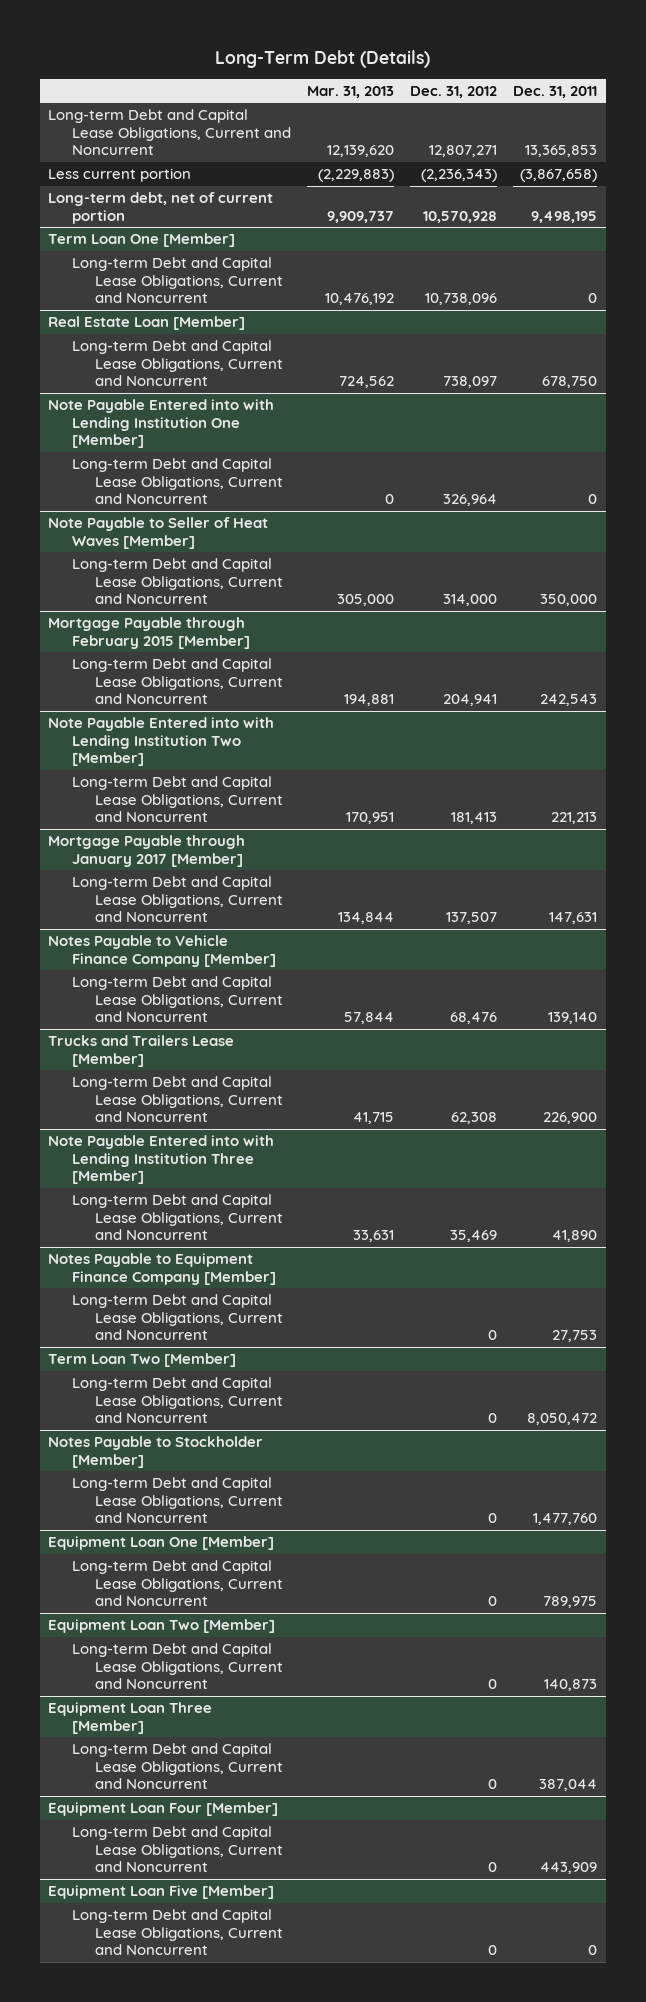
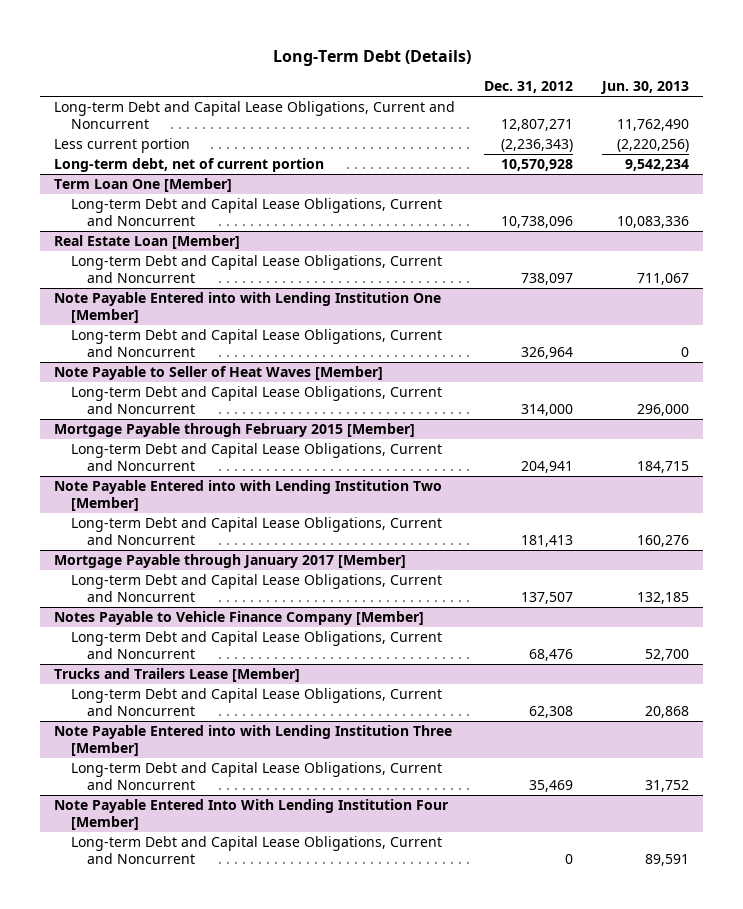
[306,86,394,99] Mar. 31, 2013 -> none
[513,86,598,99] Dec. 31, 2011 -> none
none -> [599,81,689,95] Jun. 30, 2013
[48,1253,276,1285] Notes Payable to Equipment Finance Company [Member] -> none
[71,1294,284,1341] Long-term Debt and Capital Lease Obligations, Current and Noncurrent -> none
[48,1353,237,1368] Term Loan Two [Member] -> none
[71,1377,284,1424] Long-term Debt and Capital Lease Obligations, Current and Noncurrent -> none
[48,1436,264,1468] Notes Payable to Stockholder [Member] -> none
[71,1477,284,1524] Long-term Debt and Capital Lease Obligations, Current and Noncurrent -> none
[48,1536,275,1551] Equipment Loan One [Member] -> none
[71,1560,284,1607] Long-term Debt and Capital Lease Obligations, Current and Noncurrent -> none
[48,1619,276,1634] Equipment Loan Two [Member] -> none
[71,1643,284,1690] Long-term Debt and Capital Lease Obligations, Current and Noncurrent -> none
[48,1702,213,1734] Equipment Loan Three [Member] -> none
[71,1743,284,1790] Long-term Debt and Capital Lease Obligations, Current and Noncurrent -> none
[48,1802,279,1817] Equipment Loan Four [Member] -> none
[71,1826,284,1873] Long-term Debt and Capital Lease Obligations, Current and Noncurrent -> none
[48,1885,275,1900] Equipment Loan Five [Member] -> none
none -> [54,799,450,830] Note Payable Entered Into With Lending Institution Four [Member]

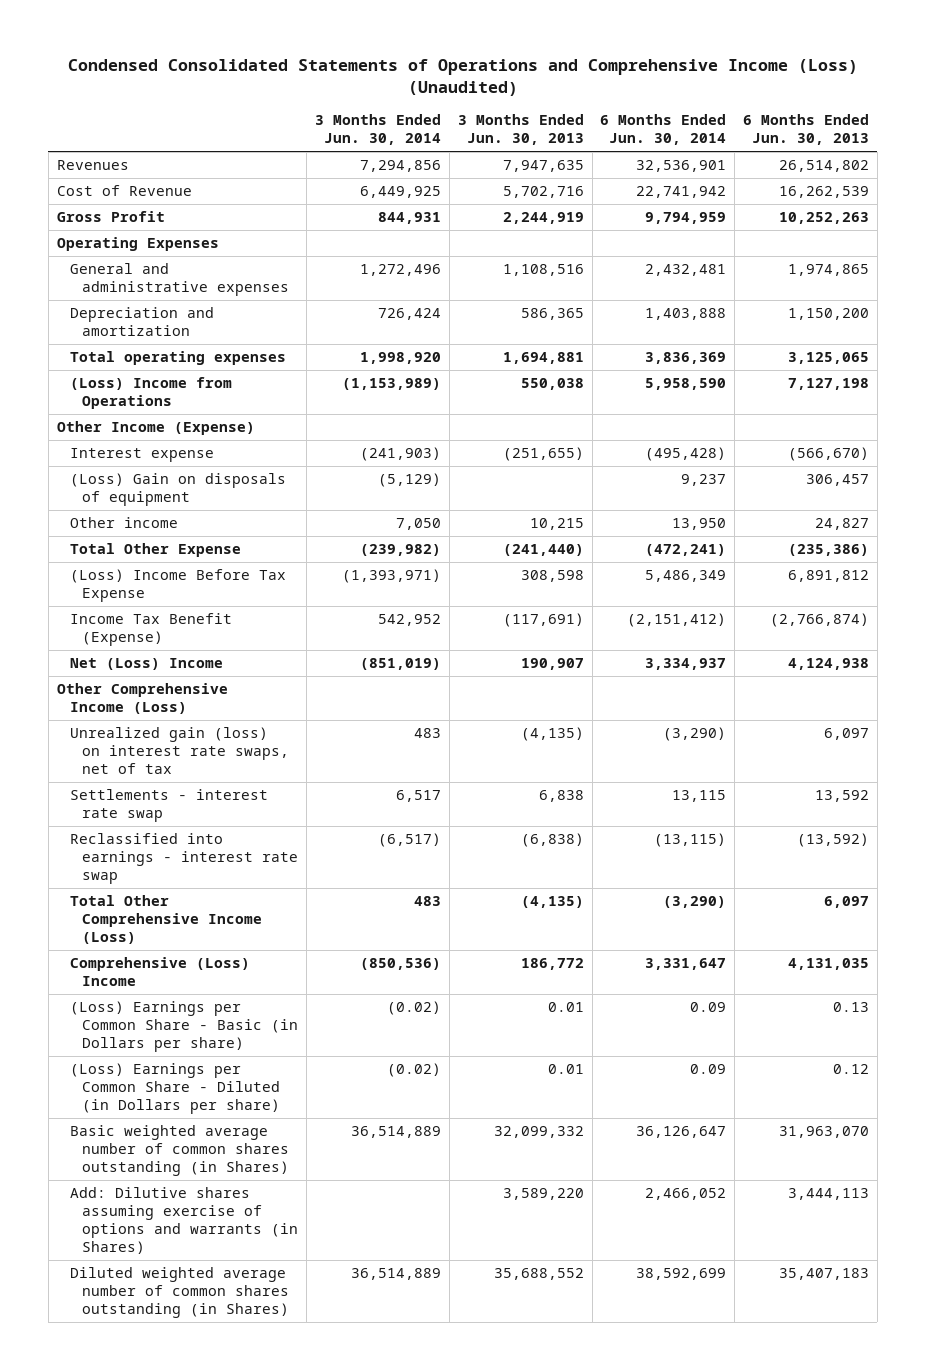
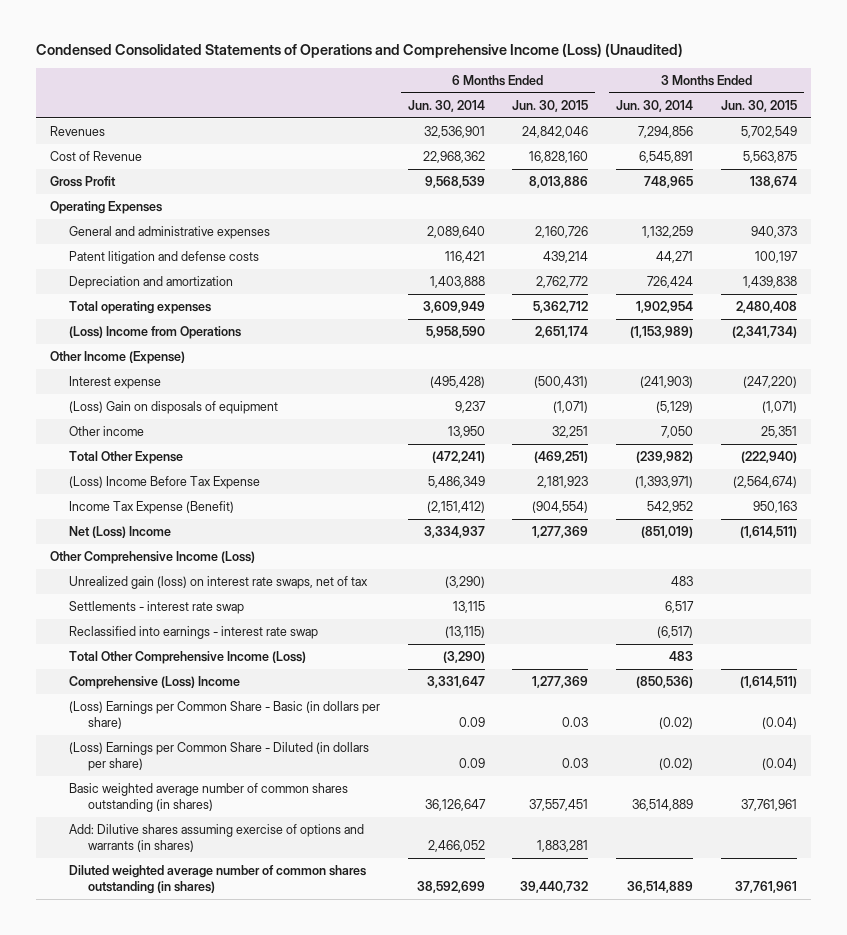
[457,114,584,146] 3 Months Ended Jun. 30, 2013 -> none
[743,114,870,146] 6 Months Ended Jun. 30, 2013 -> none
none -> [512,99,589,112] Jun. 30, 2015
none -> [721,99,798,112] Jun. 30, 2015
[360,186,442,199] 6,449,925 -> [639,151,694,164] 6,545,891
[636,186,727,199] 22,741,942 -> [422,151,485,164] 22,968,362
[378,212,442,225] 844,931 -> [644,176,694,189] 748,965
[645,212,727,225] 9,794,959 -> [424,176,485,189] 9,568,539
[360,264,442,277] 1,272,496 -> [642,226,694,239] 1,132,259
[645,264,727,277] 2,432,481 -> [426,226,485,239] 2,089,640
none -> [68,251,259,265] Patent litigation and defense costs
[360,352,442,365] 1,998,920 -> [636,301,694,314] 1,902,954
[645,352,727,365] 3,836,369 -> [422,301,485,314] 3,609,949
[69,613,232,647] Income Tax Benefit (Expense) -> [68,501,234,515] Income Tax Expense (Benefit)
[69,1001,299,1053] (Loss) Earnings per Common Share - Basic (in Dollars per share) -> [68,701,380,729] (Loss) Earnings per Common Share - Basic (in dollars per share)
[69,1063,281,1115] (Loss) Earnings per Common Share - Diluted (in Dollars per share) -> [68,742,369,771] (Loss) Earnings per Common Share - Diluted (in dollars per share)
[69,1125,290,1177] Basic weighted average number of common shares outstanding (in Shares) -> [68,783,348,812] Basic weighted average number of common shares outstanding (in shares)
[69,1187,299,1255] Add: Dilutive shares assuming exercise of options and warrants (in Shares) -> [68,824,364,852] Add: Dilutive shares assuming exercise of options and warrants (in shares)
[69,1267,290,1319] Diluted weighted average number of common shares outstanding (in Shares) -> [68,865,366,894] Diluted weighted average number of common shares outstanding (in shares)

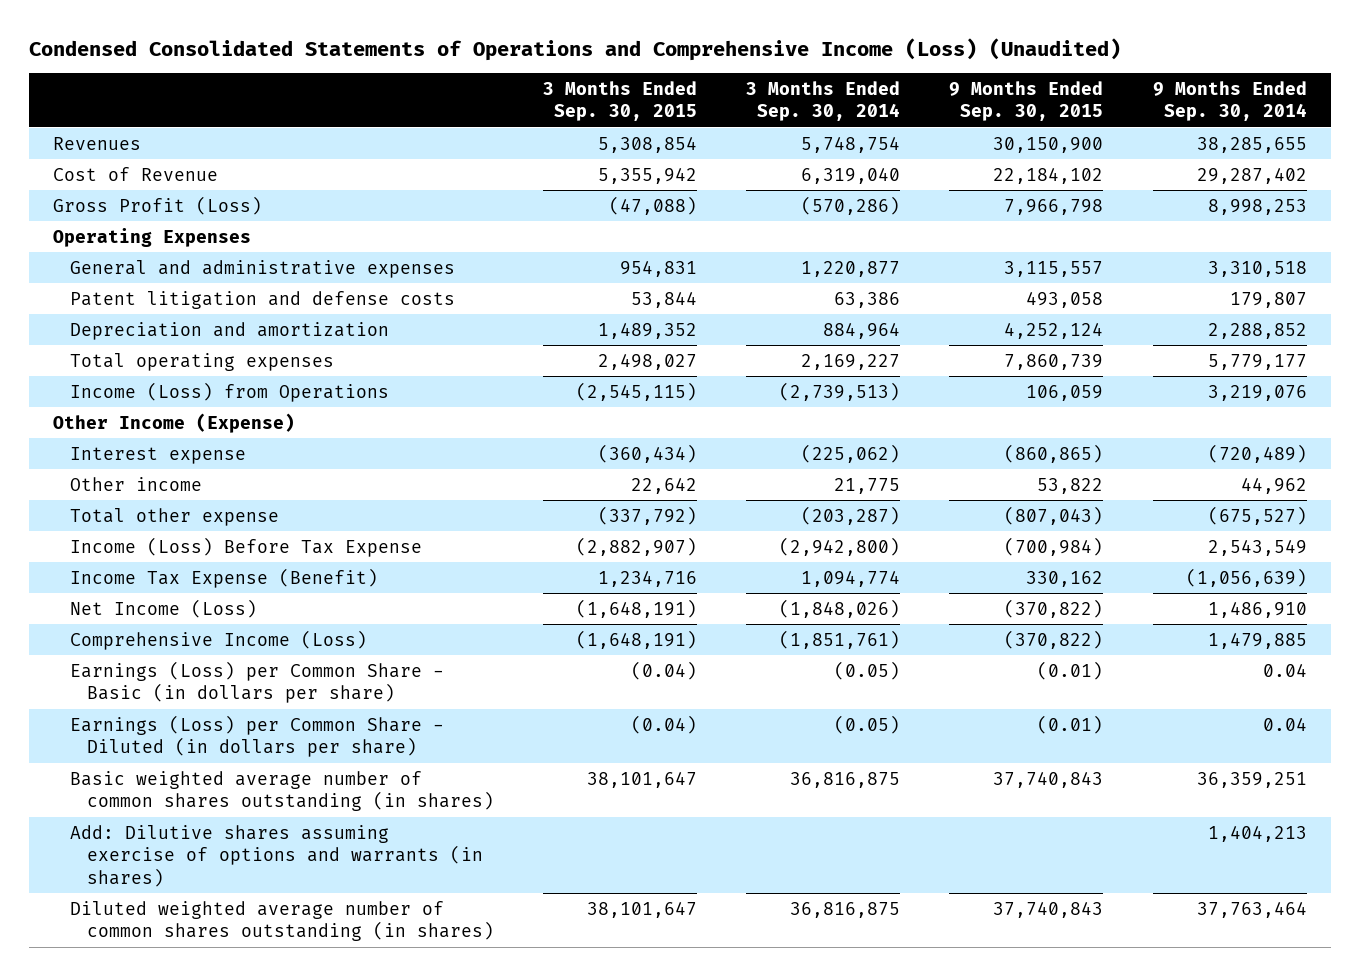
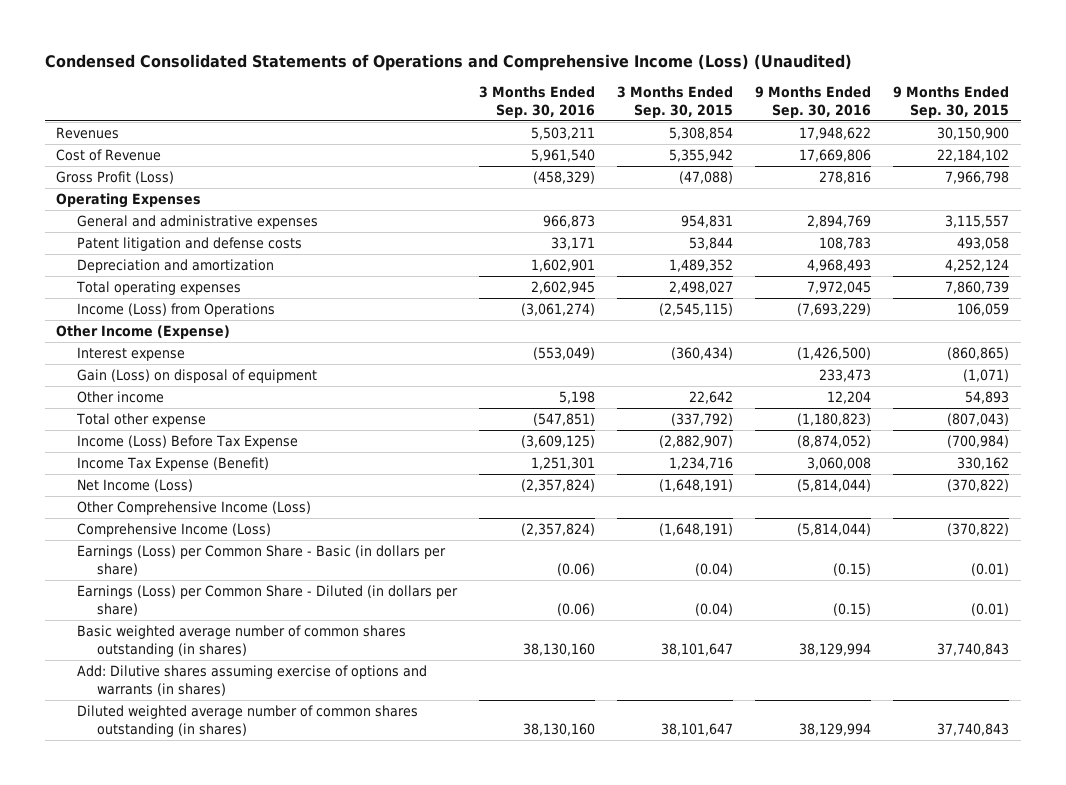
[746,80,901,122] 3 Months Ended Sep. 30, 2014 -> none
[1152,80,1307,122] 9 Months Ended Sep. 30, 2014 -> none
none -> [478,86,595,118] 3 Months Ended Sep. 30, 2016
none -> [755,86,872,118] 9 Months Ended Sep. 30, 2016
none -> [76,369,317,384] Gain (Loss) on disposal of equipment
[1037,477,1104,494] 53,822 -> [965,391,1010,405] 54,893
none -> [76,501,311,516] Other Comprehensive Income (Loss)

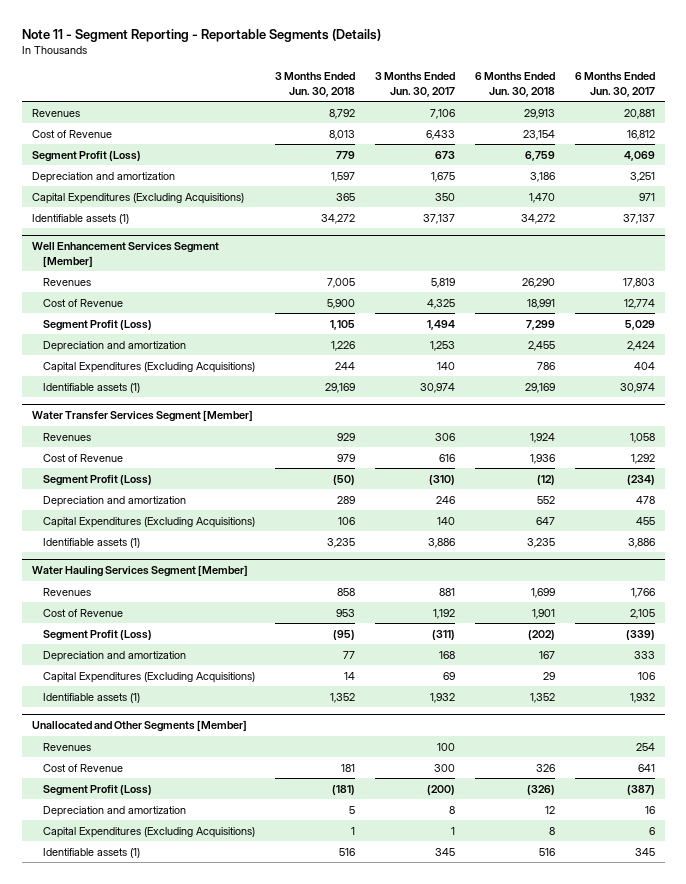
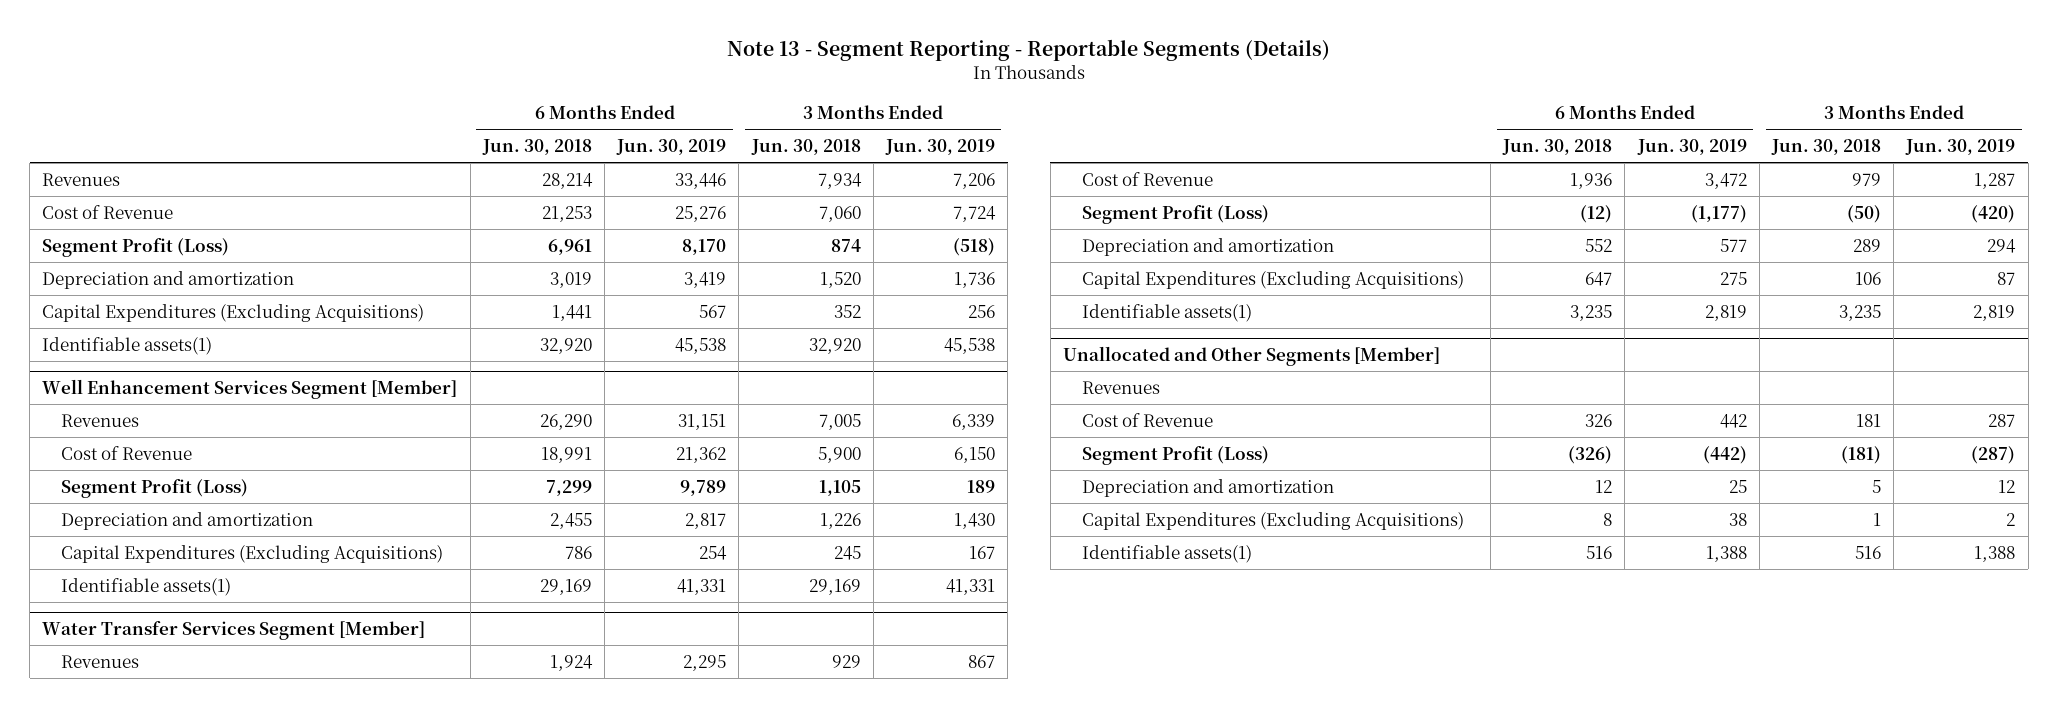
[21,28,381,42] Note 11 - Segment Reporting - Reportable Segments (Details) -> [726,39,1330,62] Note 13 - Segment Reporting - Reportable Segments (Details)
[374,71,455,97] 3 Months Ended Jun. 30, 2017 -> none
[574,71,655,97] 6 Months Ended Jun. 30, 2017 -> none
none -> [616,139,727,156] Jun. 30, 2019
none -> [885,139,996,156] Jun. 30, 2019
[328,108,355,119] 8,792 -> [817,172,862,189] 7,934
[523,108,555,119] 29,913 -> [541,172,593,189] 28,214
[328,129,355,140] 8,013 -> [818,205,861,222] 7,060
[522,129,555,140] 23,154 -> [541,205,592,222] 21,253
[335,150,355,159] 779 -> [830,238,861,252] 874
[524,150,555,161] 6,759 -> [547,238,592,255] 6,961
[330,171,355,182] 1,597 -> [819,271,861,288] 1,520
[529,171,555,182] 3,186 -> [549,271,592,288] 3,019
[335,192,355,201] 365 -> [833,304,861,318] 352
[528,192,555,203] 1,470 -> [551,304,592,321] 1,441
[31,213,129,224] Identifiable assets (1) -> [42,336,213,355] Identifiable assets(1)
[320,213,355,224] 34,272 -> [808,337,861,354] 32,920
[520,213,555,224] 34,272 -> [539,337,592,354] 32,920
[334,361,355,370] 244 -> [833,545,861,560] 245
[42,382,140,393] Identifiable assets (1) -> [61,577,232,596] Identifiable assets(1)
[31,565,248,578] Water Hauling Services Segment [Member] -> none
[42,587,91,596] Revenues -> none
[42,608,123,617] Cost of Revenue -> none
[42,629,152,641] Segment Profit (Loss) -> none
[42,650,186,662] Depreciation and amortization -> none
[42,671,255,683] Capital Expenditures (Excluding Acquisitions) -> none
[42,692,140,703] Identifiable assets (1) -> none
[42,537,140,548] Identifiable assets (1) -> [1081,303,1252,322] Identifiable assets(1)
[42,847,140,858] Identifiable assets (1) -> [1081,544,1252,563] Identifiable assets(1)

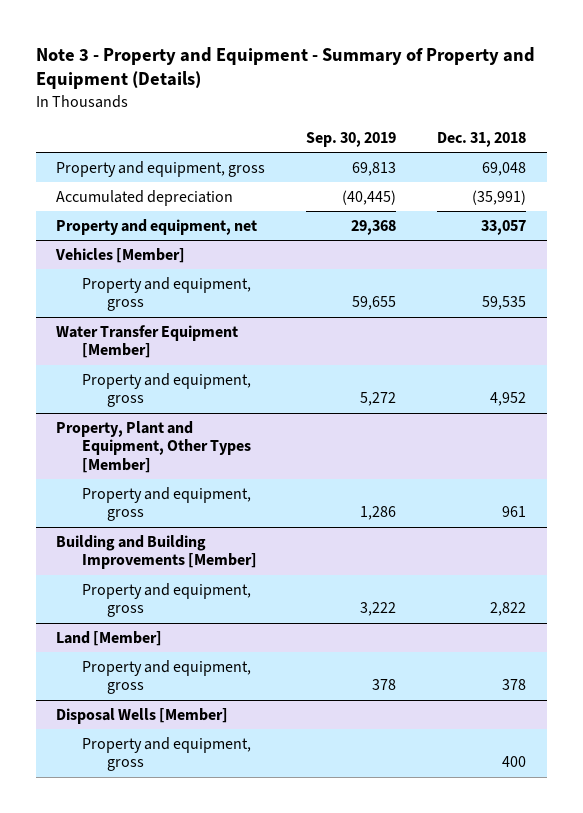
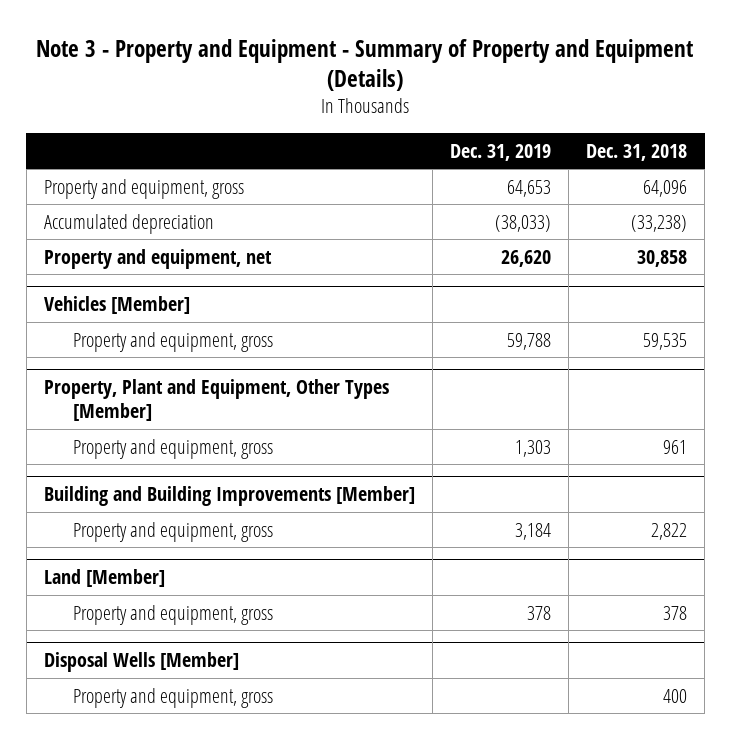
[306,131,397,147] Sep. 30, 2019 -> none
none -> [449,143,551,161] Dec. 31, 2019
[482,161,527,176] 69,048 -> [643,179,688,197] 64,096
[472,189,527,205] (35,991) -> [631,214,688,232] (33,238)
[481,219,527,235] 33,057 -> [637,249,688,267] 30,858
[56,324,239,359] Water Transfer Equipment [Member] -> none
[81,372,251,408] Property and equipment, gross -> none

